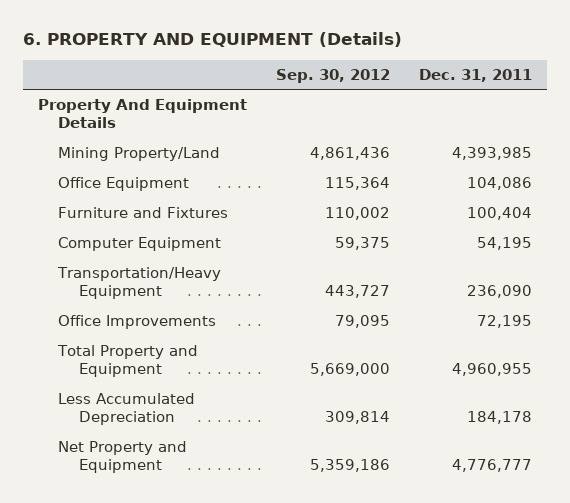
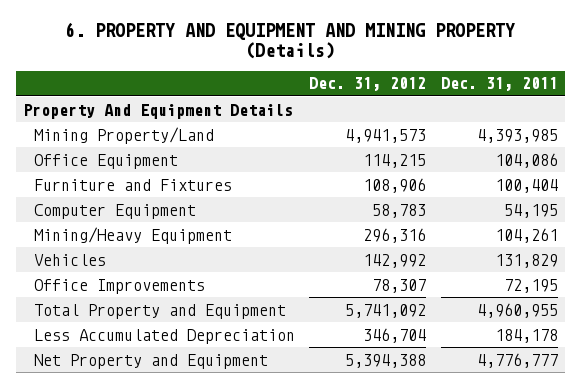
[23,32,403,48] 6. PROPERTY AND EQUIPMENT (Details) -> [65,21,516,60] 6. PROPERTY AND EQUIPMENT AND MINING PROPERTY (Details)
[276,68,391,83] Sep. 30, 2012 -> none
none -> [309,77,427,92] Dec. 31, 2012
[57,267,222,300] Transportation/Heavy Equipment -> [33,226,232,244] Mining/Heavy Equipment
[467,285,533,299] 236,090 -> [494,227,558,243] 104,261
none -> [33,253,106,266] Vehicles

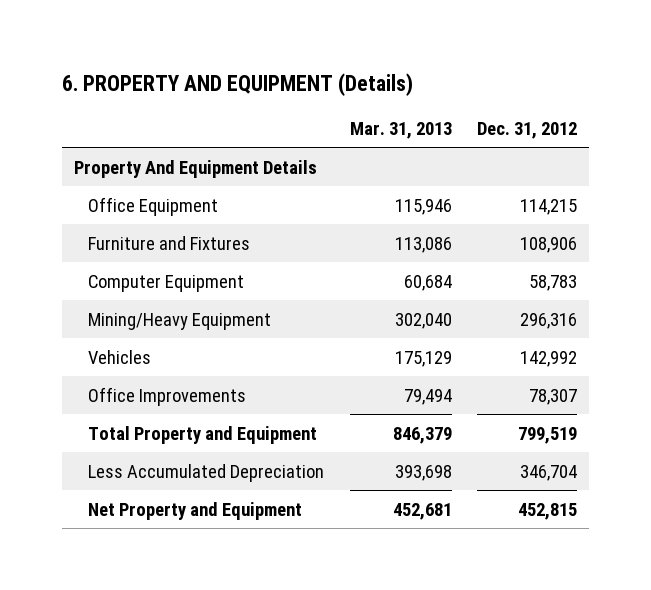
[65,21,516,60] 6. PROPERTY AND EQUIPMENT AND MINING PROPERTY (Details) -> [61,72,413,96] 6. PROPERTY AND EQUIPMENT (Details)
[440,77,558,92] Dec. 31, 2011 -> none
none -> [349,121,452,139] Mar. 31, 2013
[33,126,214,144] Mining Property/Land -> none
[345,303,427,318] 5,741,092 -> [517,426,577,444] 799,519
[345,353,427,368] 5,394,388 -> [517,502,577,520] 452,815

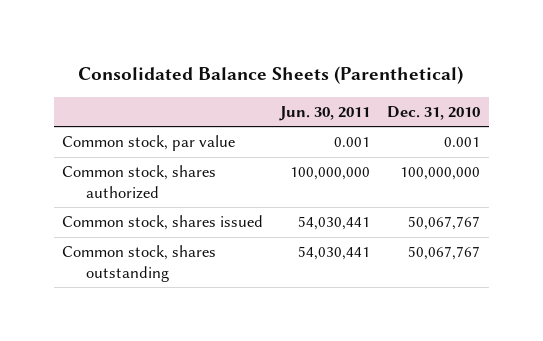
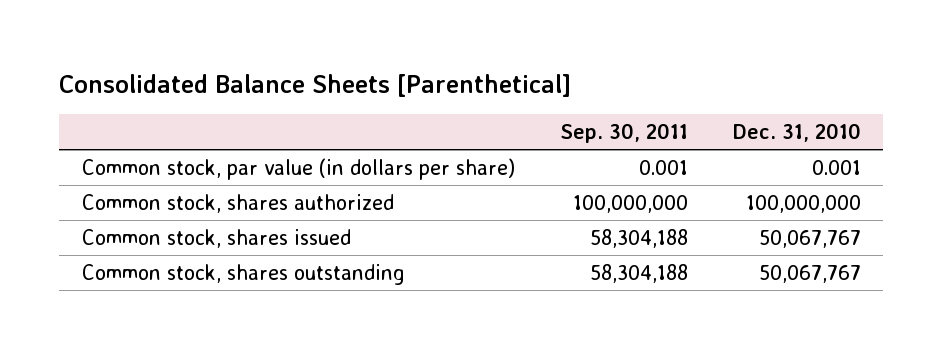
[78,65,464,84] Consolidated Balance Sheets (Parenthetical) -> [59,73,572,97] Consolidated Balance Sheets [Parenthetical]
[279,105,371,121] Jun. 30, 2011 -> none
none -> [559,123,688,144] Sep. 30, 2011
[62,135,236,152] Common stock, par value -> [81,157,515,180] Common stock, par value (in dollars per share)

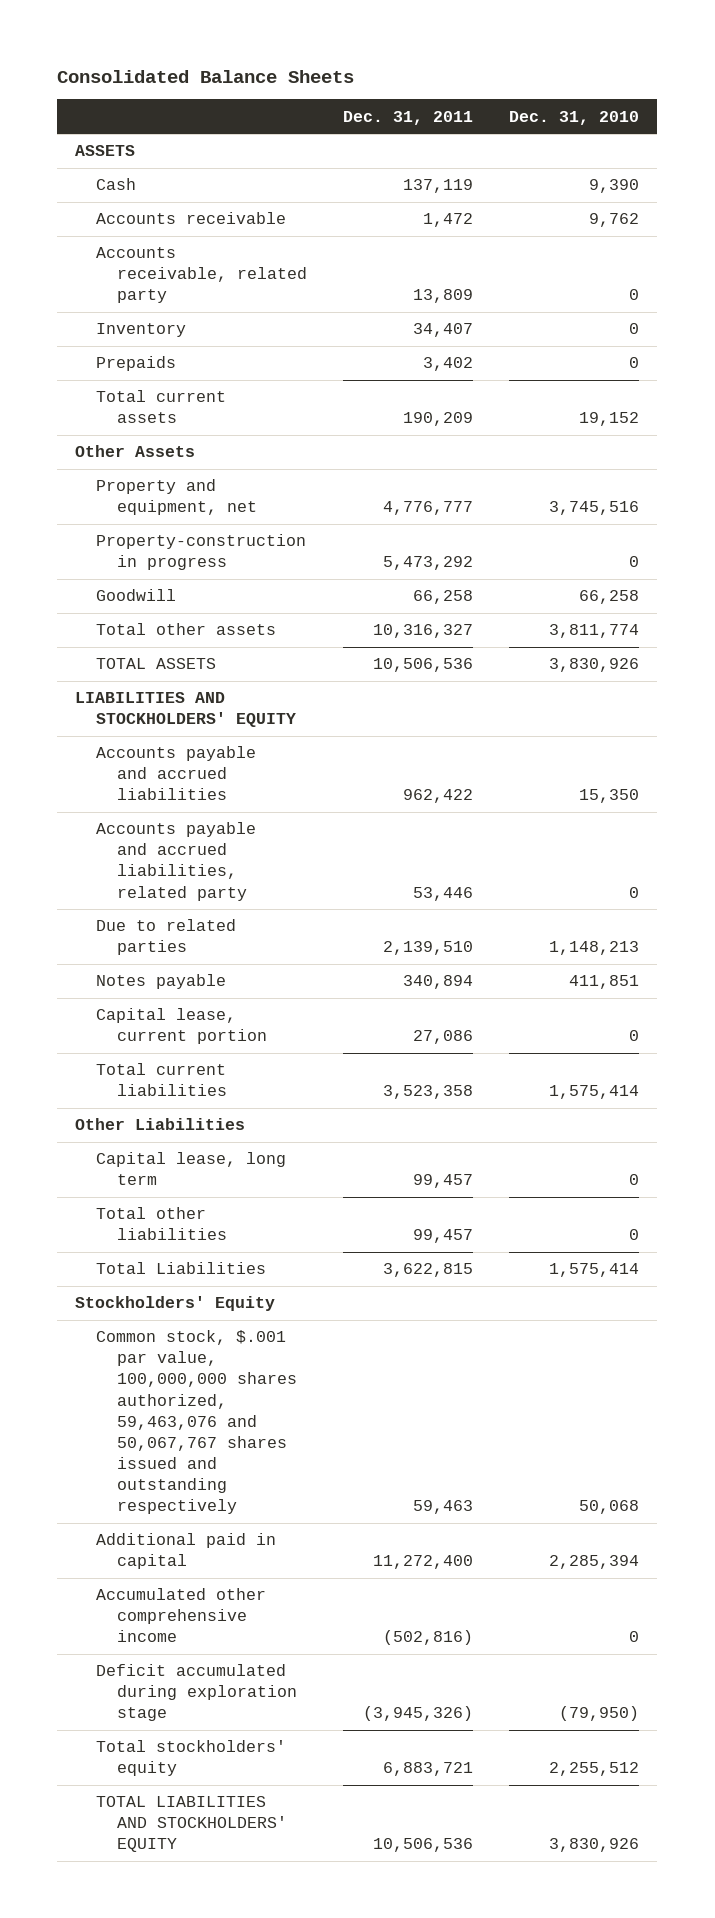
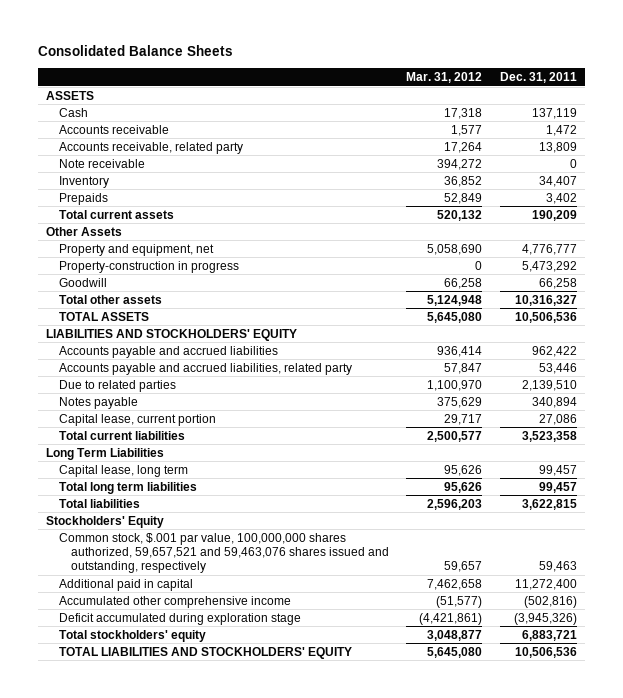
[509,110,640,125] Dec. 31, 2010 -> none
none -> [406,71,483,83] Mar. 31, 2012
none -> [58,158,145,168] Note receivable
[75,1118,246,1131] Other Liabilities -> [46,447,165,460] Long Term Liabilities
[96,1207,228,1241] Total other liabilities -> [58,481,197,494] Total long term liabilities
[96,1262,267,1275] Total Liabilities -> [58,498,140,508] Total liabilities
[96,1330,298,1515] Common stock, $.001 par value, 100,000,000 shares authorized, 59,463,076 and 50,067,767 shares issued and outstanding respectively -> [58,532,389,574] Common stock, $.001 par value, 100,000,000 shares authorized, 59,657,521 and 59,463,076 shares issued and outstanding, respectively

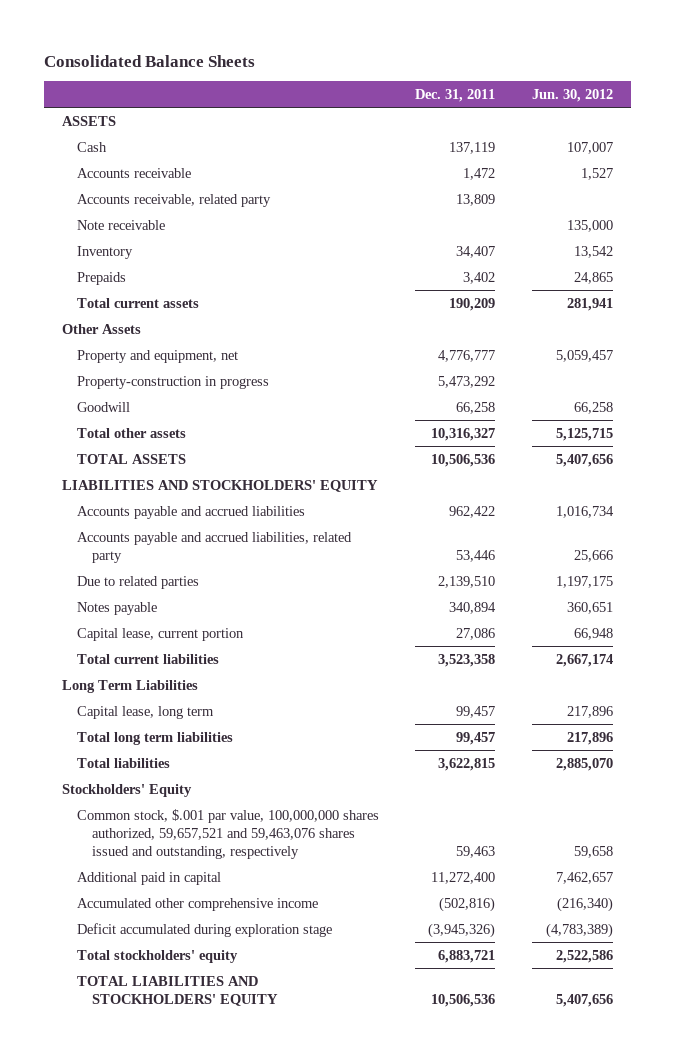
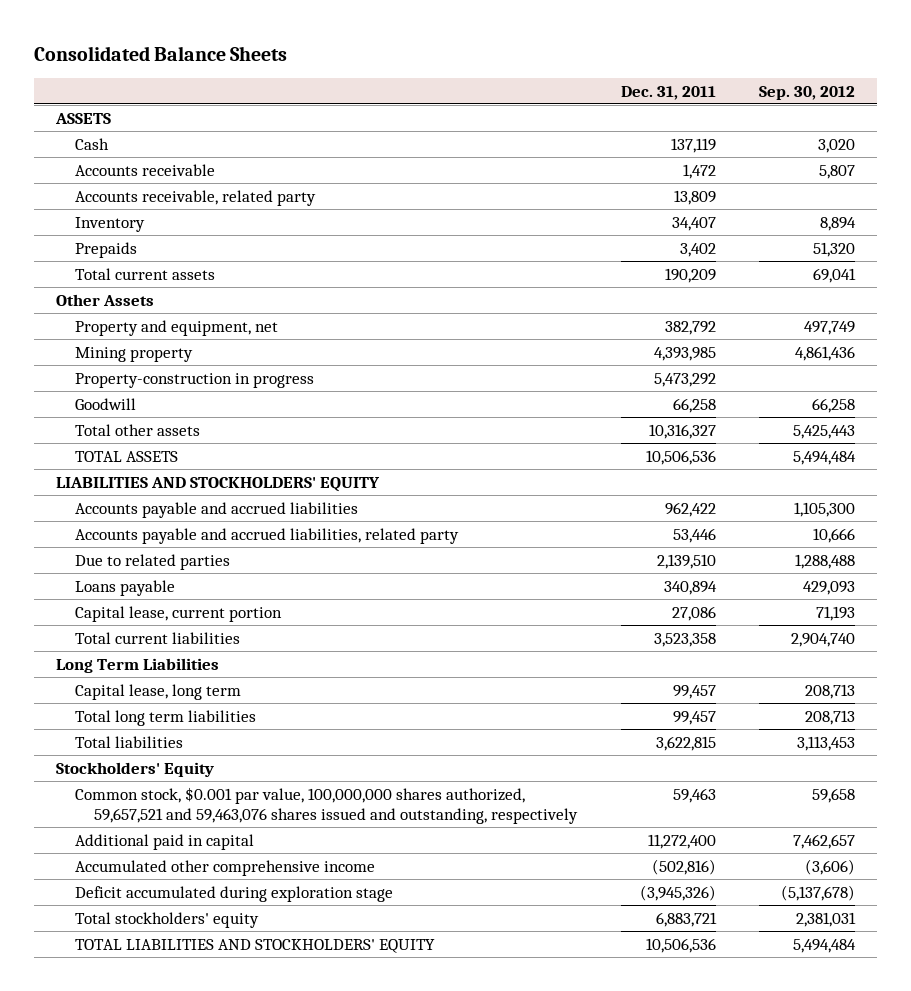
[531,89,613,103] Jun. 30, 2012 -> none
none -> [758,85,855,100] Sep. 30, 2012
[77,219,166,230] Note receivable -> none
[438,349,496,362] 4,776,777 -> [664,320,716,335] 382,792
none -> [75,346,194,362] Mining property
[77,601,158,615] Notes payable -> [75,579,176,596] Loans payable
[77,808,380,859] Common stock, $.001 par value, 100,000,000 shares authorized, 59,657,521 and 59,463,076 shares issued and outstanding, respectively -> [75,786,579,824] Common stock, $0.001 par value, 100,000,000 shares authorized, 59,657,521 and 59,463,076 shares issued and outstanding, respectively

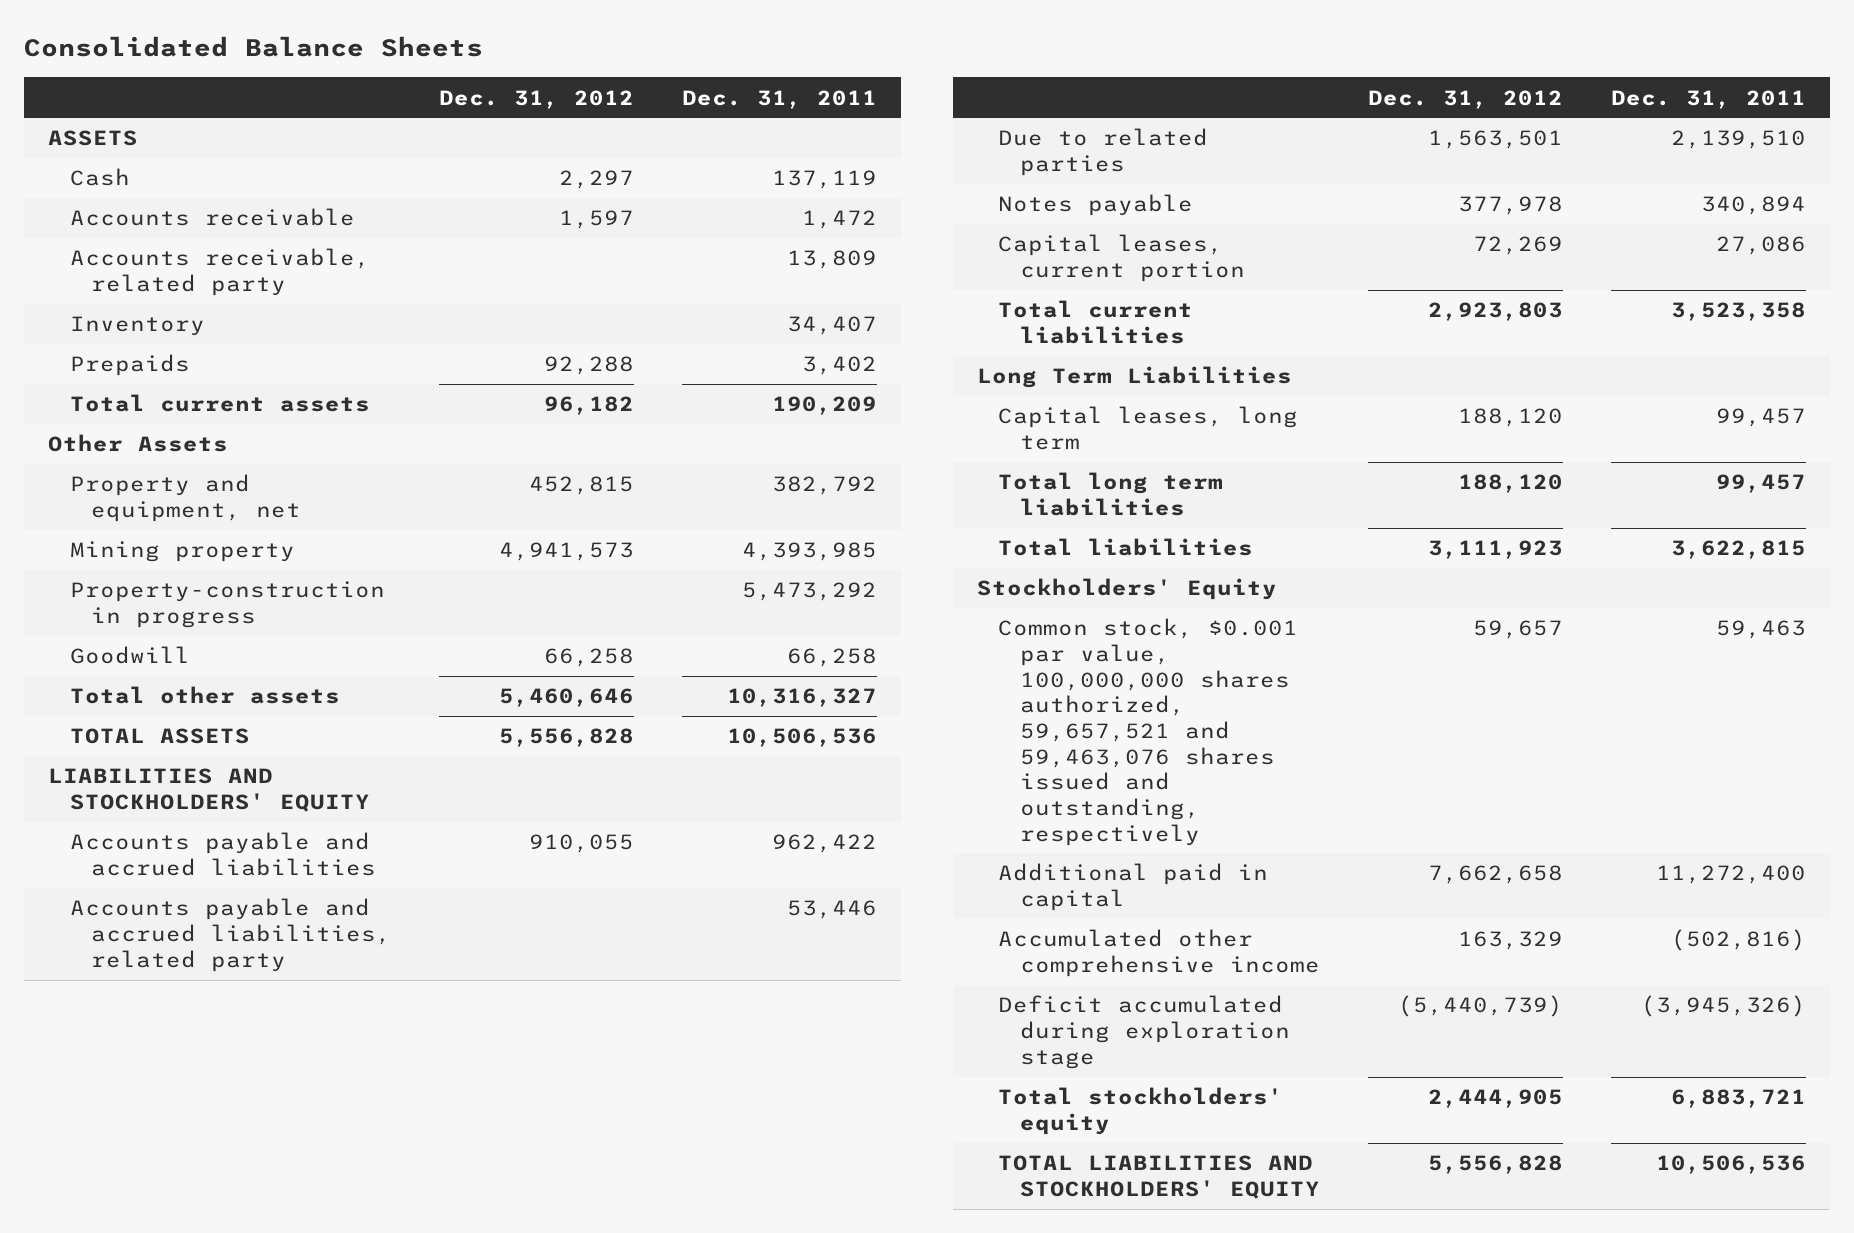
[758,85,855,100] Sep. 30, 2012 -> none
none -> [439,89,635,109] Dec. 31, 2012
[75,579,176,596] Loans payable -> [998,194,1194,217] Notes payable
[75,605,283,622] Capital lease, current portion -> [998,234,1245,283] Capital leases, current portion
[75,683,242,700] Capital lease, long term -> [998,406,1299,451] Capital leases, long term

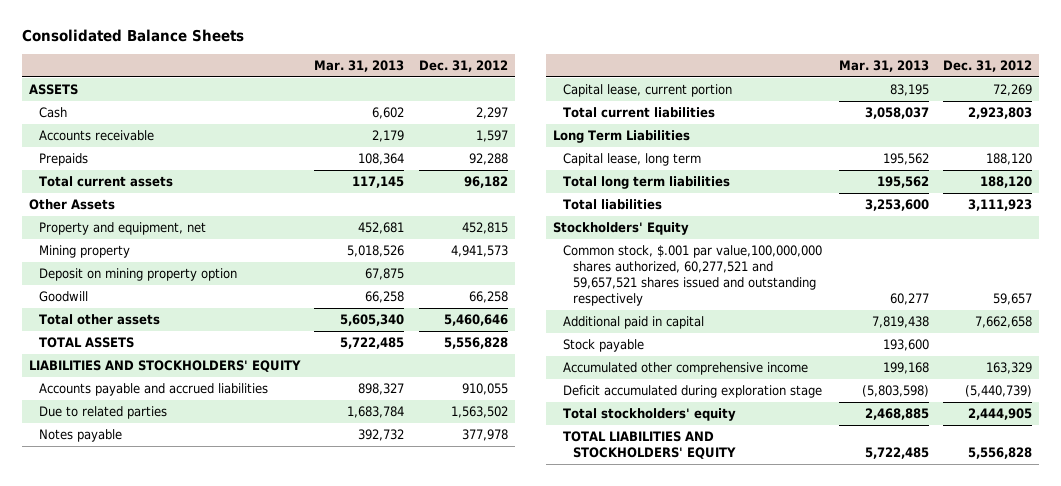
[682,89,878,109] Dec. 31, 2011 -> none
none -> [314,59,405,72] Mar. 31, 2013
[69,248,370,297] Accounts receivable, related party -> none
[69,316,205,337] Inventory -> none
[69,581,385,629] Property-construction in progress -> none
none -> [38,267,237,281] Deposit on mining property option
[69,898,391,972] Accounts payable and accrued liabilities, related party -> none
[1427,130,1563,150] 1,563,501 -> [450,405,508,418] 1,563,502
[998,234,1245,283] Capital leases, current portion -> [563,83,733,97] Capital lease, current portion
[998,406,1299,451] Capital leases, long term -> [563,152,702,166] Capital lease, long term
[998,618,1299,846] Common stock, $0.001 par value, 100,000,000 shares authorized, 59,657,521 and 59,463,076 shares issued and outstanding, respectively -> [563,244,823,307] Common stock, $.001 par value,100,000,000 shares authorized, 60,277,521 and 59,657,521 shares issued and outstanding respectively
none -> [563,338,645,352] Stock payable

